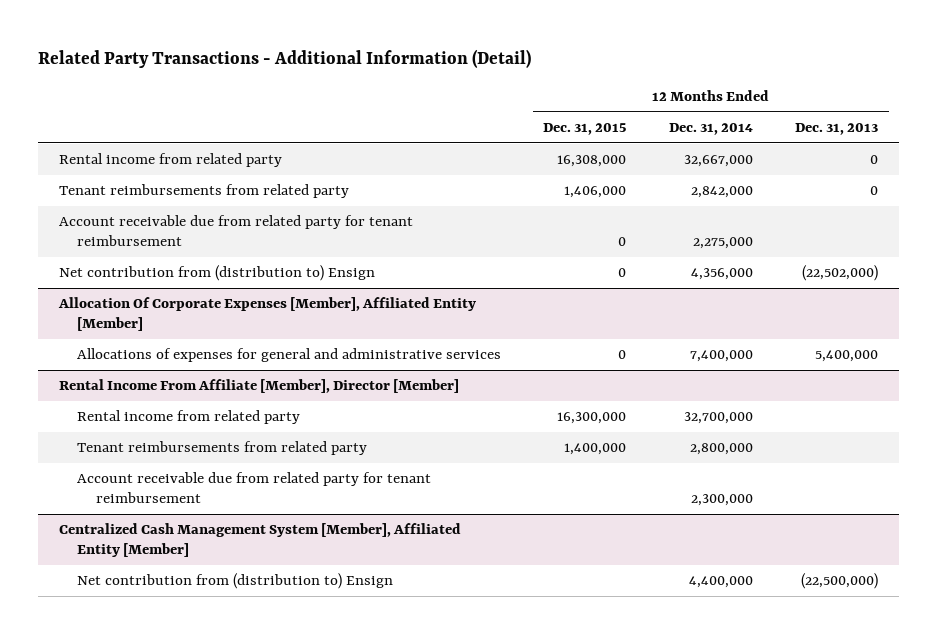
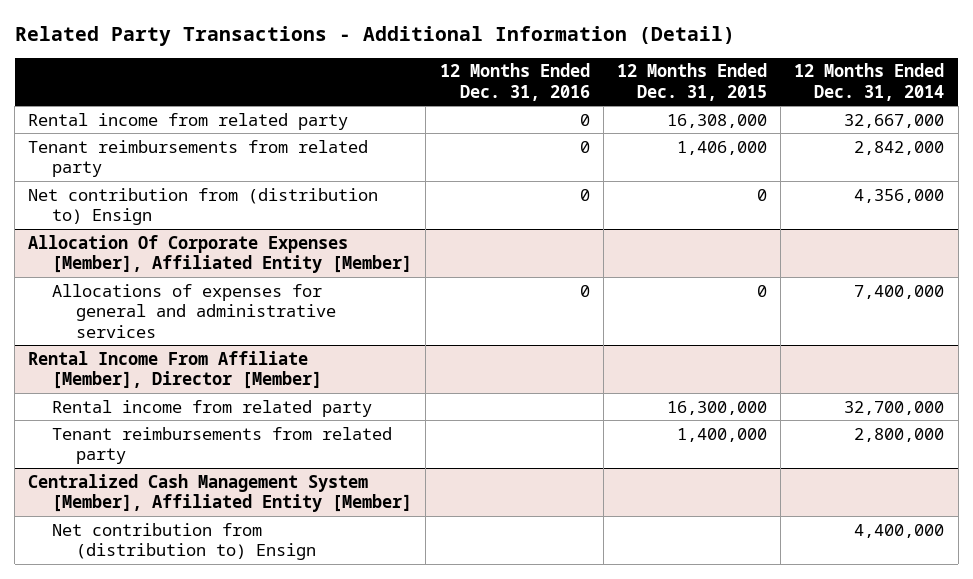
[794,122,878,135] Dec. 31, 2013 -> none
none -> [439,63,590,101] 12 Months Ended Dec. 31, 2016
[58,215,413,247] Account receivable due from related party for tenant reimbursement -> none
[77,472,432,504] Account receivable due from related party for tenant reimbursement -> none

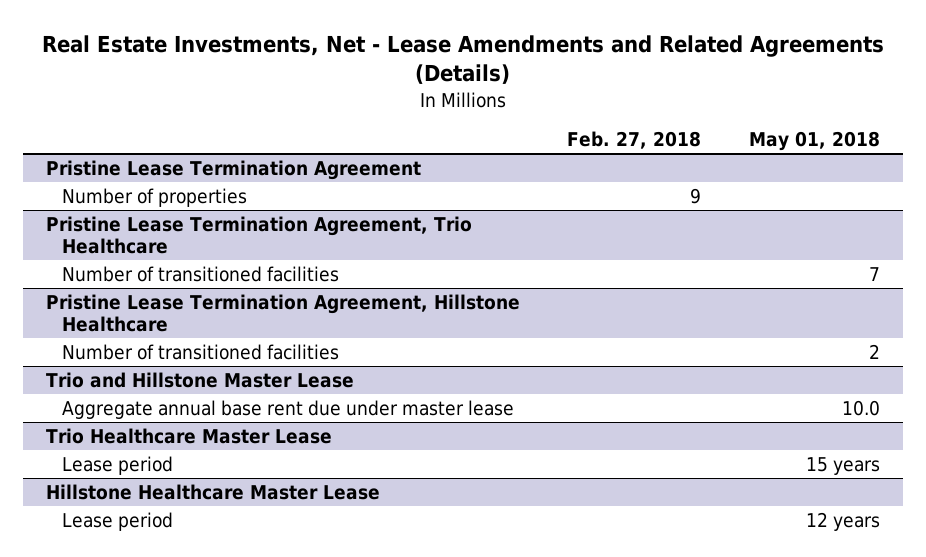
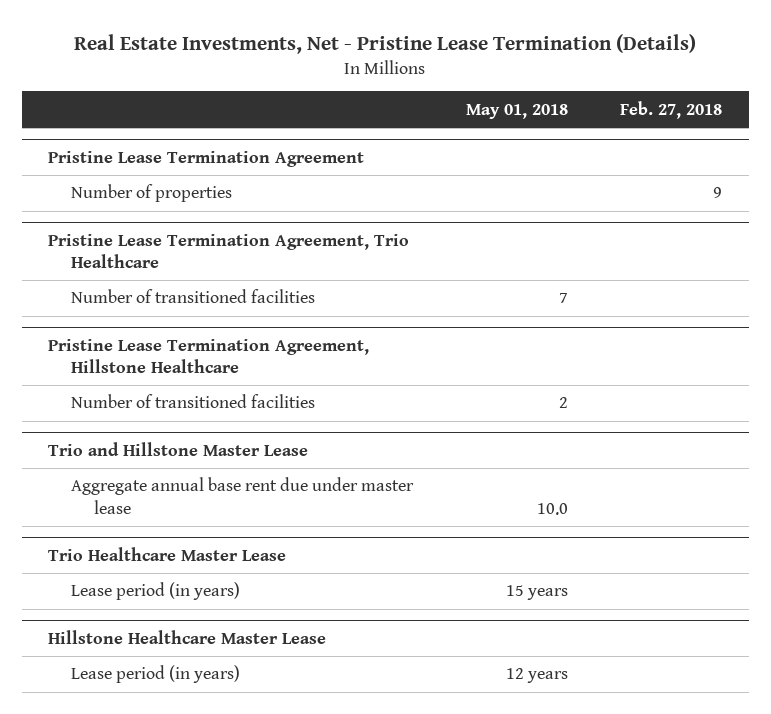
[41,34,884,85] Real Estate Investments, Net - Lease Amendments and Related Agreements (Details) -> [74,33,697,54] Real Estate Investments, Net - Pristine Lease Termination (Details)
[61,455,173,475] Lease period -> [71,582,241,601] Lease period (in years)
[61,511,173,531] Lease period -> [71,665,241,684] Lease period (in years)

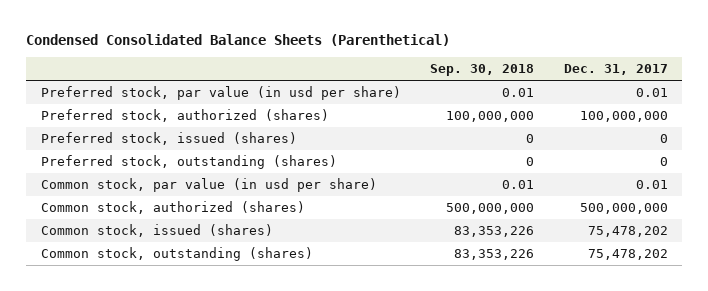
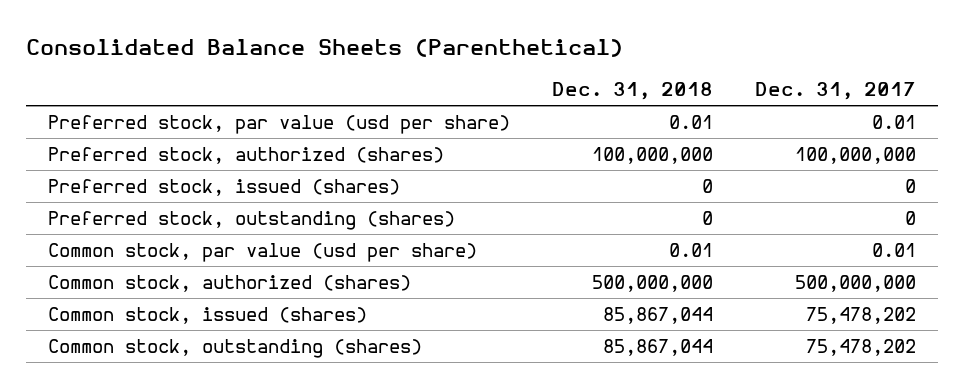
[26,34,451,47] Condensed Consolidated Balance Sheets (Parenthetical) -> [26,38,624,57] Consolidated Balance Sheets (Parenthetical)
[430,64,535,77] Sep. 30, 2018 -> none
none -> [551,82,713,101] Dec. 31, 2018
[40,85,401,100] Preferred stock, par value (in usd per share) -> [47,114,510,134] Preferred stock, par value (usd per share)
[40,177,377,192] Common stock, par value (in usd per share) -> [47,242,477,262] Common stock, par value (usd per share)

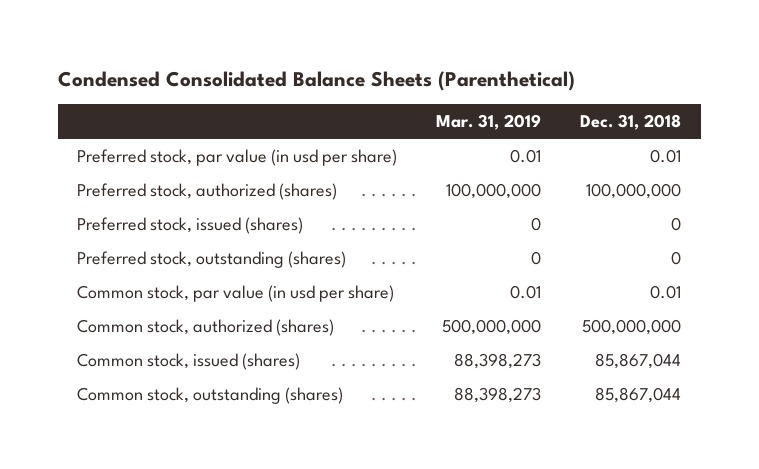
[26,38,624,57] Consolidated Balance Sheets (Parenthetical) -> [57,71,575,92] Condensed Consolidated Balance Sheets (Parenthetical)
[755,82,917,101] Dec. 31, 2017 -> none
none -> [436,114,542,131] Mar. 31, 2019
[47,114,510,134] Preferred stock, par value (usd per share) -> [77,149,398,167] Preferred stock, par value (in usd per share)
[47,242,477,262] Common stock, par value (usd per share) -> [77,285,395,303] Common stock, par value (in usd per share)

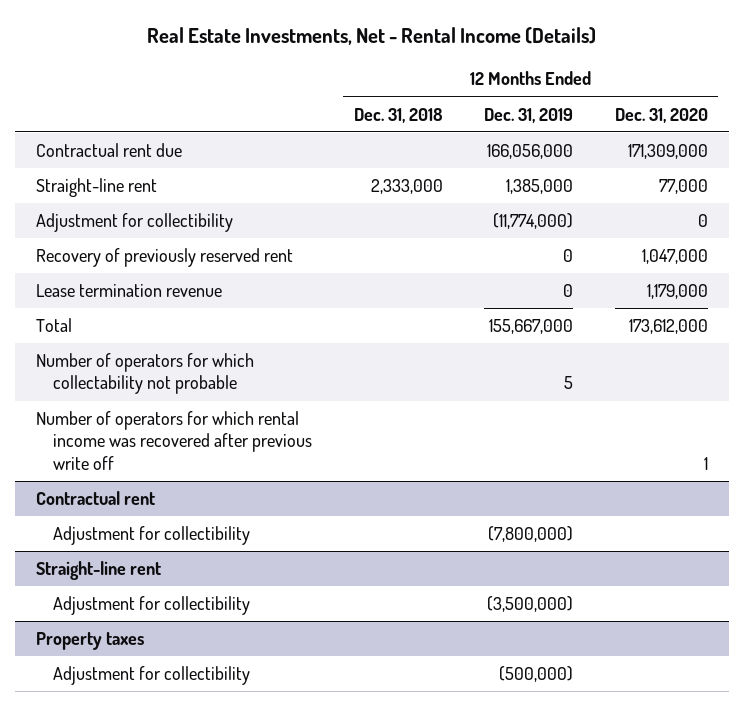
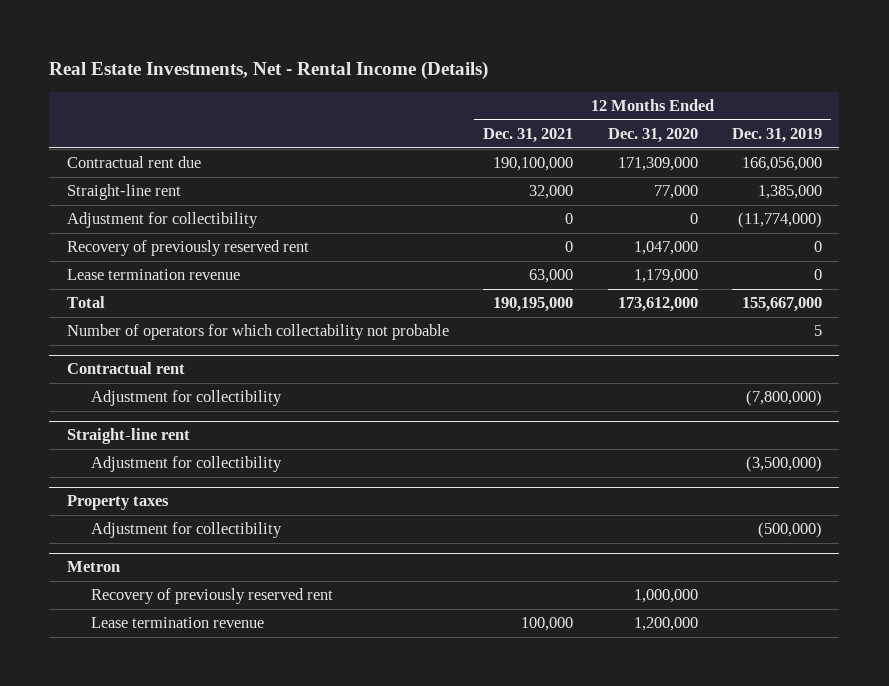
[353,107,443,123] Dec. 31, 2018 -> none
none -> [483,128,574,144] Dec. 31, 2021
[35,411,313,470] Number of operators for which rental income was recovered after previous write off -> none
none -> [66,561,120,573] Metron
none -> [91,588,334,605] Recovery of previously reserved rent
none -> [91,617,265,629] Lease termination revenue

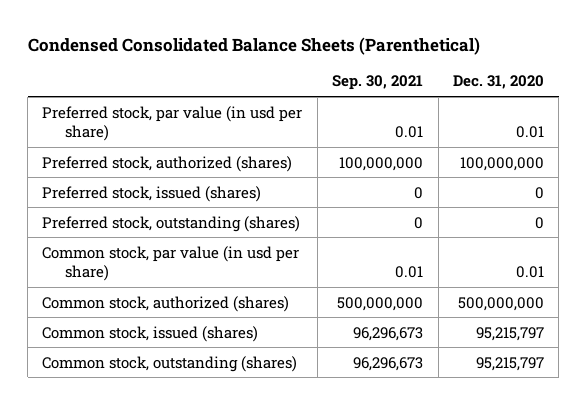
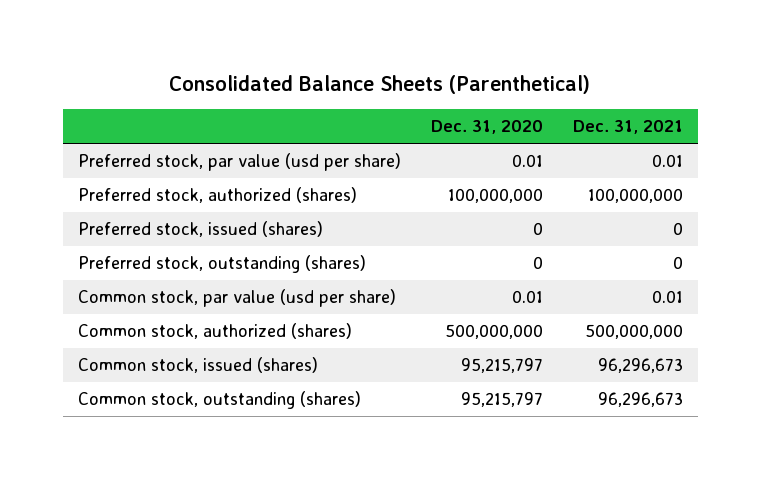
[27,36,480,55] Condensed Consolidated Balance Sheets (Parenthetical) -> [169,75,591,95] Consolidated Balance Sheets (Parenthetical)
[332,75,424,91] Sep. 30, 2021 -> none
none -> [572,120,683,135] Dec. 31, 2021
[42,105,303,141] Preferred stock, par value (in usd per share) -> [77,153,401,172] Preferred stock, par value (usd per share)
[42,245,300,281] Common stock, par value (in usd per share) -> [77,289,396,308] Common stock, par value (usd per share)

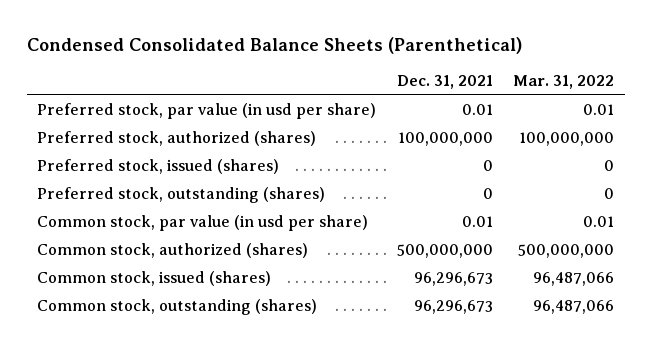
[169,75,591,95] Consolidated Balance Sheets (Parenthetical) -> [26,37,522,55] Condensed Consolidated Balance Sheets (Parenthetical)
[430,120,543,135] Dec. 31, 2020 -> none
none -> [513,75,615,90] Mar. 31, 2022
[77,153,401,172] Preferred stock, par value (usd per share) -> [37,103,377,120] Preferred stock, par value (in usd per share)
[77,289,396,308] Common stock, par value (usd per share) -> [37,215,369,232] Common stock, par value (in usd per share)

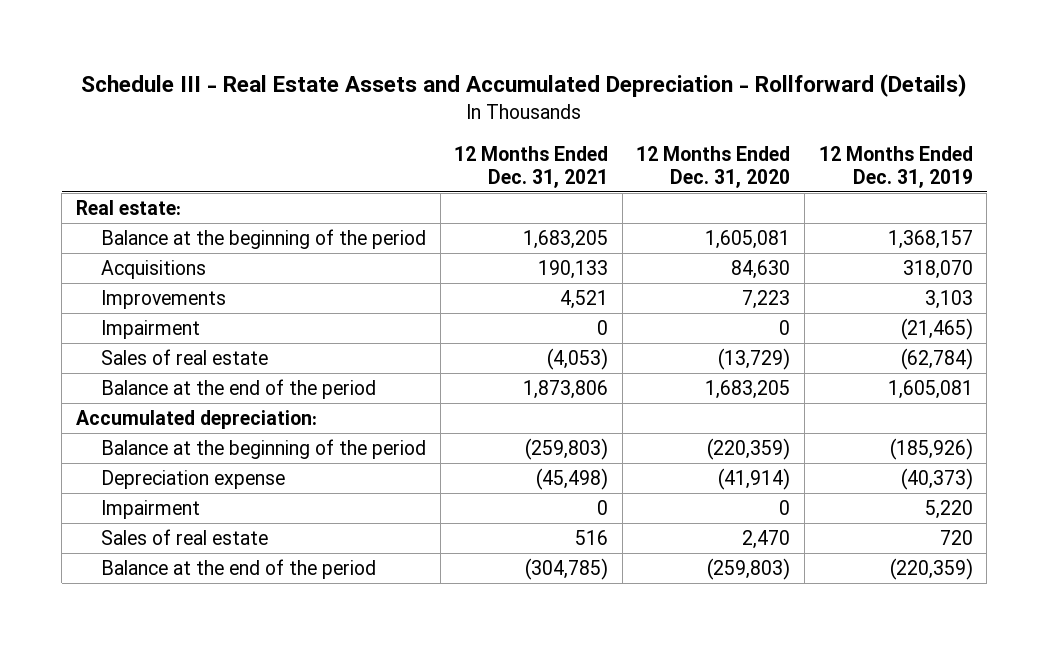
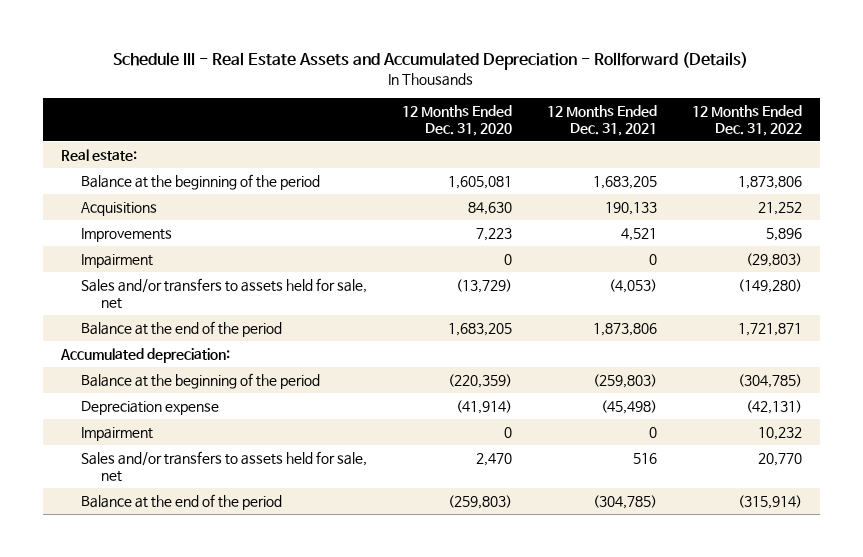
[818,145,973,188] 12 Months Ended Dec. 31, 2019 -> none
none -> [692,104,803,136] 12 Months Ended Dec. 31, 2022
[100,348,268,365] Sales of real estate -> [80,278,367,309] Sales and/or transfers to assets held for sale, net
[100,528,268,545] Sales of real estate -> [80,451,367,482] Sales and/or transfers to assets held for sale, net

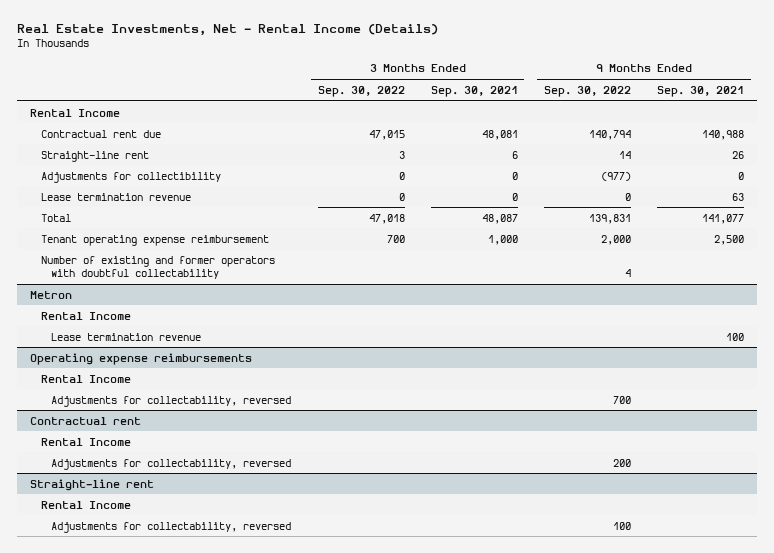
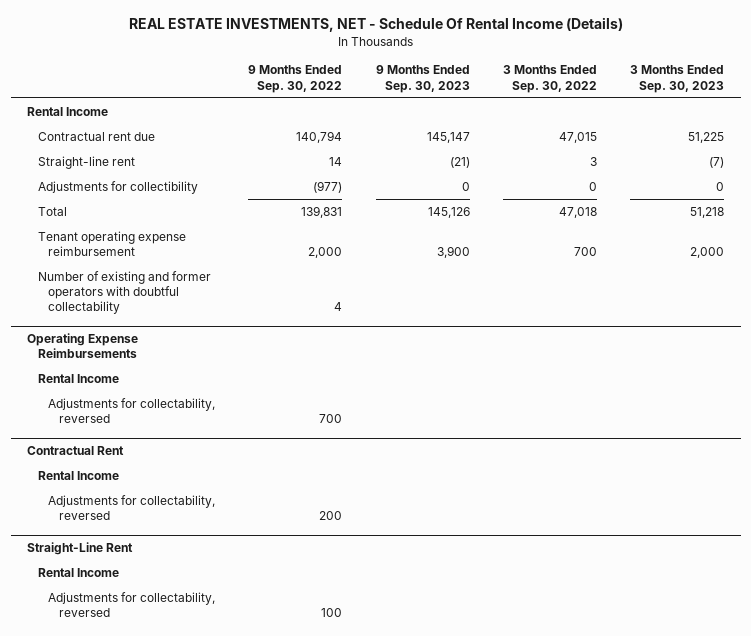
[16,23,438,36] Real Estate Investments, Net - Rental Income (Details) -> [128,17,623,33] REAL ESTATE INVESTMENTS, NET - Schedule Of Rental Income (Details)
[430,85,518,97] Sep. 30, 2021 -> none
[657,85,745,97] Sep. 30, 2021 -> none
none -> [375,65,470,93] 9 Months Ended Sep. 30, 2023
none -> [630,65,725,93] 3 Months Ended Sep. 30, 2023
[40,192,191,201] Lease termination revenue -> none
[29,290,72,299] Metron -> none
[40,311,131,320] Rental Income -> none
[51,332,202,341] Lease termination revenue -> none
[29,352,252,365] Operating expense reimbursements -> [27,333,139,359] Operating Expense Reimbursements
[29,416,141,425] Contractual rent -> [27,446,125,456] Contractual Rent
[29,478,154,491] Straight-line rent -> [27,542,134,556] Straight-Line Rent

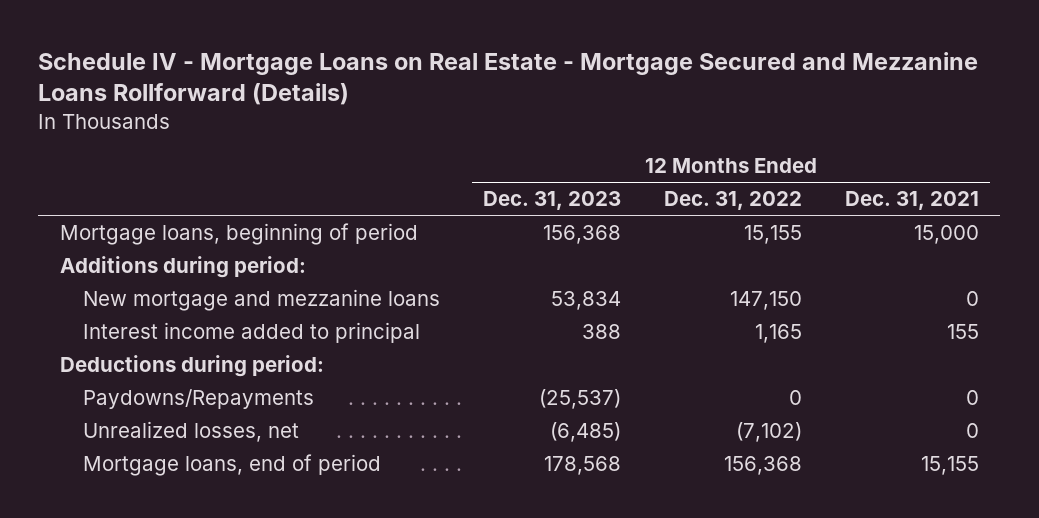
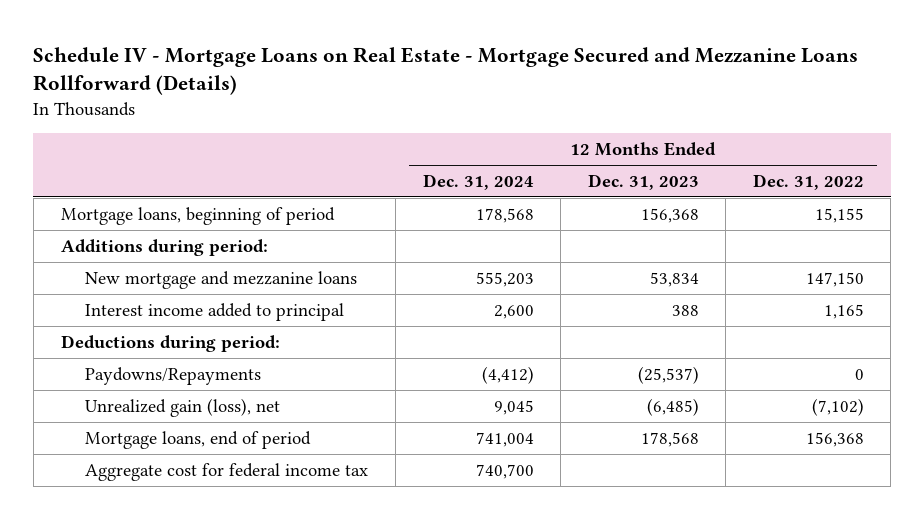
[844,191,979,211] Dec. 31, 2021 -> none
none -> [422,173,534,190] Dec. 31, 2024
[83,421,300,443] Unrealized losses, net -> [85,397,281,417] Unrealized gain (loss), net
none -> [85,462,369,481] Aggregate cost for federal income tax

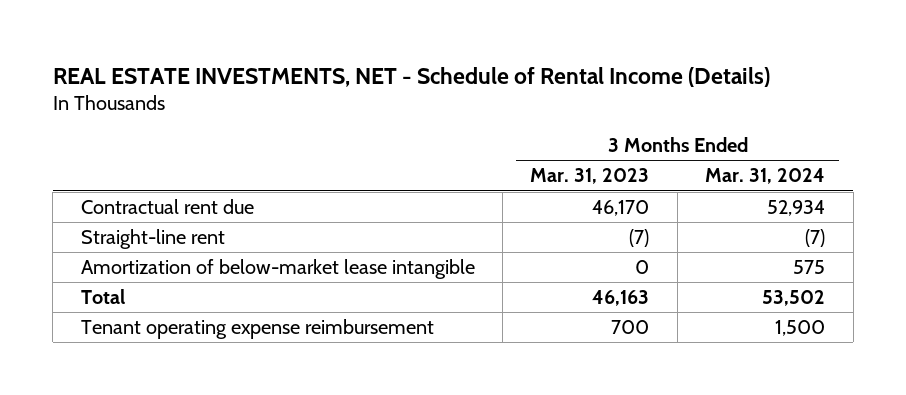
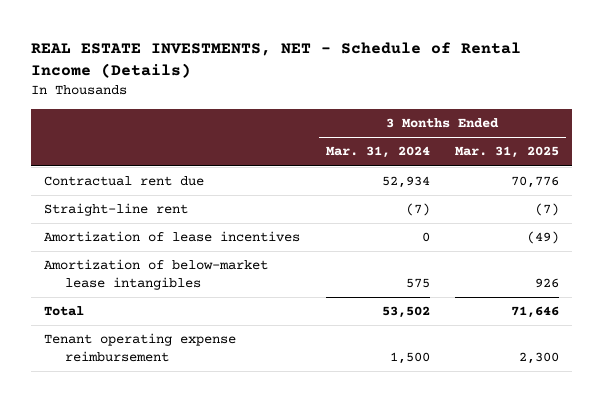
[530,168,650,185] Mar. 31, 2023 -> none
none -> [455,146,560,159] Mar. 31, 2025
none -> [43,231,300,243] Amortization of lease incentives
[80,259,475,280] Amortization of below-market lease intangible -> [43,259,268,290] Amortization of below-market lease intangibles

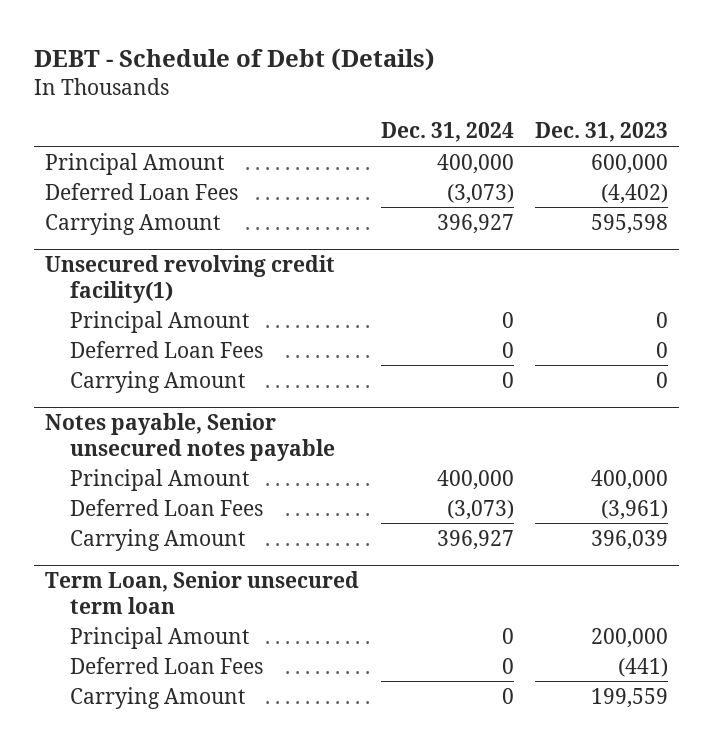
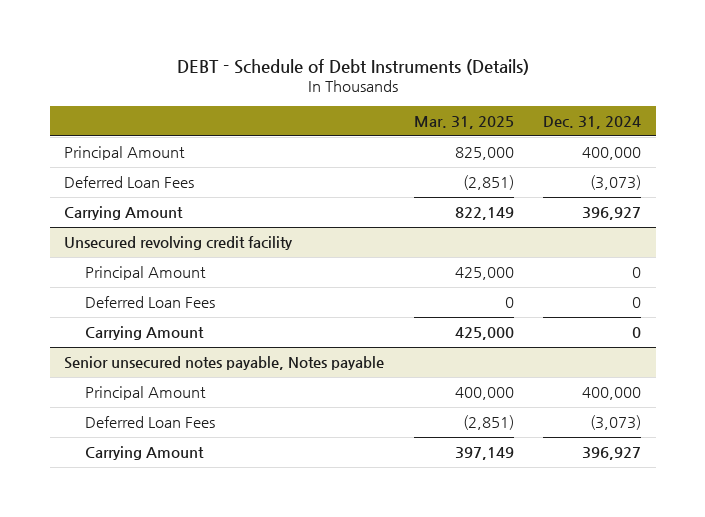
[34,47,436,71] DEBT - Schedule of Debt (Details) -> [176,59,529,76] DEBT - Schedule of Debt Instruments (Details)
[535,122,669,143] Dec. 31, 2023 -> none
none -> [413,115,514,129] Mar. 31, 2025
[45,255,336,303] Unsecured revolving credit facility(1) -> [64,235,294,250] Unsecured revolving credit facility
[45,413,336,461] Notes payable, Senior unsecured notes payable -> [64,355,385,370] Senior unsecured notes payable, Notes payable
[45,571,360,614] Term Loan, Senior unsecured term loan -> none
[70,626,250,649] Principal Amount -> none
[70,656,264,674] Deferred Loan Fees -> none
[70,686,246,709] Carrying Amount -> none

